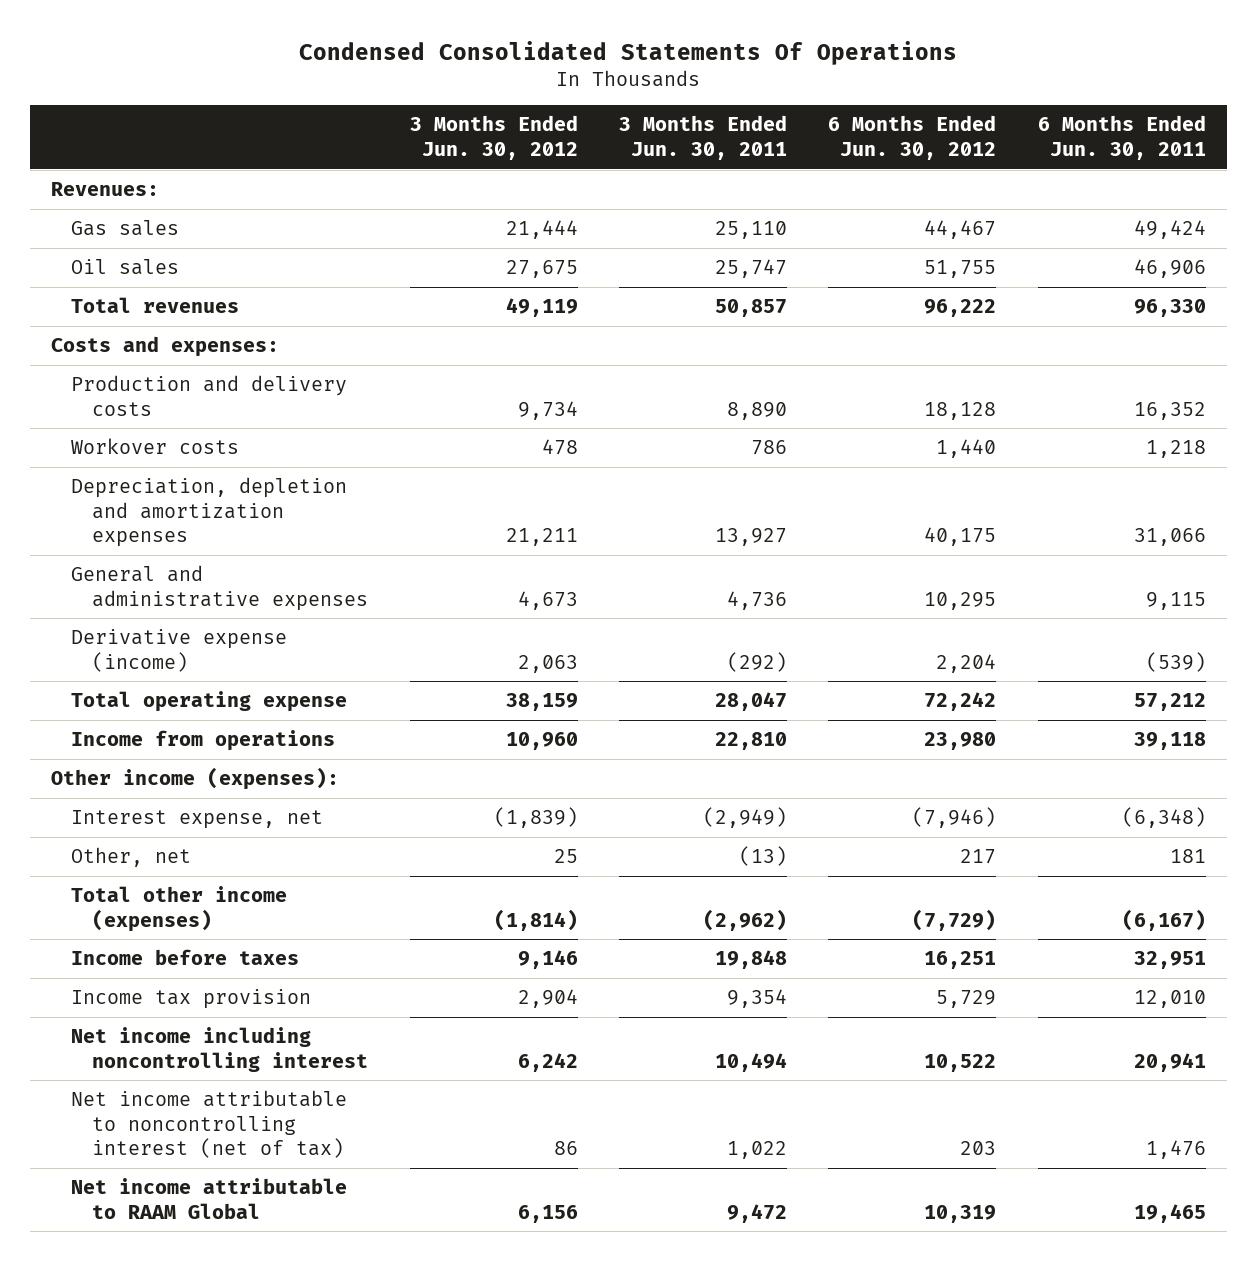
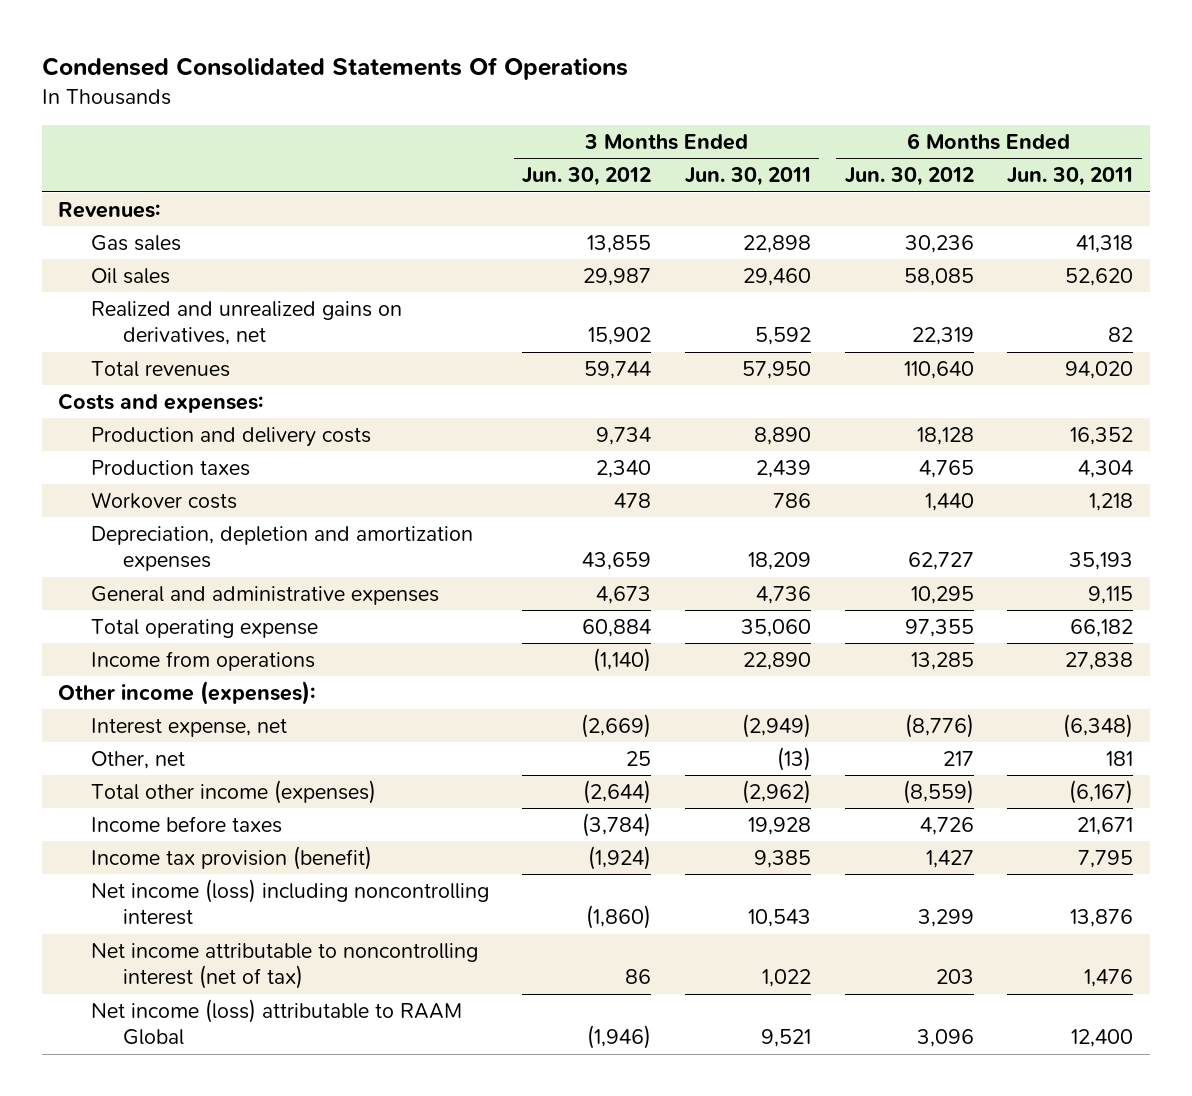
[505,220,578,240] 21,444 -> [587,234,652,253] 13,855
[714,221,787,240] 25,110 -> [743,234,812,253] 22,898
[924,220,997,240] 44,467 -> [904,234,974,253] 30,236
[1133,220,1206,240] 49,424 -> [1076,234,1134,253] 41,318
[505,260,578,279] 27,675 -> [583,267,652,286] 29,987
[714,259,787,279] 25,747 -> [743,267,812,286] 29,460
[924,260,997,279] 51,755 -> [903,267,974,286] 58,085
[1133,259,1206,279] 46,906 -> [1065,267,1134,286] 52,620
none -> [90,300,402,346] Realized and unrealized gains on derivatives, net
[505,298,578,318] 49,119 -> [584,360,652,379] 59,744
[714,299,787,318] 50,857 -> [742,360,812,379] 57,950
[924,299,997,318] 96,222 -> [903,360,974,379] 110,640
[1133,299,1206,318] 96,330 -> [1065,360,1134,379] 94,020
none -> [90,459,250,476] Production taxes
[505,528,578,547] 21,211 -> [582,552,652,571] 43,659
[714,528,787,547] 13,927 -> [748,552,812,571] 18,209
[924,527,997,547] 40,175 -> [907,552,974,571] 62,727
[1133,528,1206,547] 31,066 -> [1069,552,1134,571] 35,193
[71,629,288,672] Derivative expense (income) -> none
[505,693,578,712] 38,159 -> [582,618,652,637] 60,884
[714,692,787,712] 28,047 -> [741,618,812,637] 35,060
[924,692,997,712] 72,242 -> [904,618,974,637] 97,355
[1133,693,1206,712] 57,212 -> [1070,618,1134,637] 66,182
[505,732,578,751] 10,960 -> [593,647,652,672] (1,140)
[714,732,787,751] 22,810 -> [743,651,812,670] 22,890
[924,732,997,751] 23,980 -> [910,651,974,670] 13,285
[1133,732,1206,751] 39,118 -> [1065,651,1134,670] 27,838
[493,807,578,829] (1,839) -> [581,713,652,738] (2,669)
[912,807,997,829] (7,946) -> [904,713,974,738] (8,776)
[493,908,578,931] (1,814) -> [583,779,652,804] (2,644)
[912,908,997,931] (7,729) -> [902,779,974,804] (8,559)
[517,950,578,970] 9,146 -> [582,812,652,837] (3,784)
[714,950,787,970] 19,848 -> [748,816,812,835] 19,928
[924,951,997,970] 16,251 -> [919,816,974,835] 4,726
[1133,951,1206,970] 32,951 -> [1077,816,1134,835] 21,671
[71,989,312,1010] Income tax provision -> [90,845,372,870] Income tax provision (benefit)
[517,989,578,1009] 2,904 -> [588,845,652,870] (1,924)
[726,989,787,1009] 9,354 -> [754,849,812,868] 9,385
[936,990,997,1009] 5,729 -> [925,849,974,868] 1,427
[1133,990,1206,1009] 12,010 -> [1078,849,1134,868] 7,795
[71,1027,369,1072] Net income including noncontrolling interest -> [90,878,489,926] Net income (loss) including noncontrolling interest
[517,1052,578,1072] 6,242 -> [586,905,652,930] (1,860)
[714,1052,787,1072] 10,494 -> [748,909,812,928] 10,543
[924,1053,997,1072] 10,522 -> [917,909,974,928] 3,299
[1133,1052,1206,1072] 20,941 -> [1070,909,1134,928] 13,876
[71,1178,348,1219] Net income attributable to RAAM Global -> [90,998,462,1046] Net income (loss) attributable to RAAM Global
[517,1204,578,1223] 6,156 -> [587,1025,652,1050] (1,946)
[726,1203,787,1223] 9,472 -> [761,1029,812,1048] 9,521
[924,1204,997,1223] 10,319 -> [916,1029,974,1048] 3,096
[1133,1203,1206,1223] 19,465 -> [1071,1029,1134,1048] 12,400

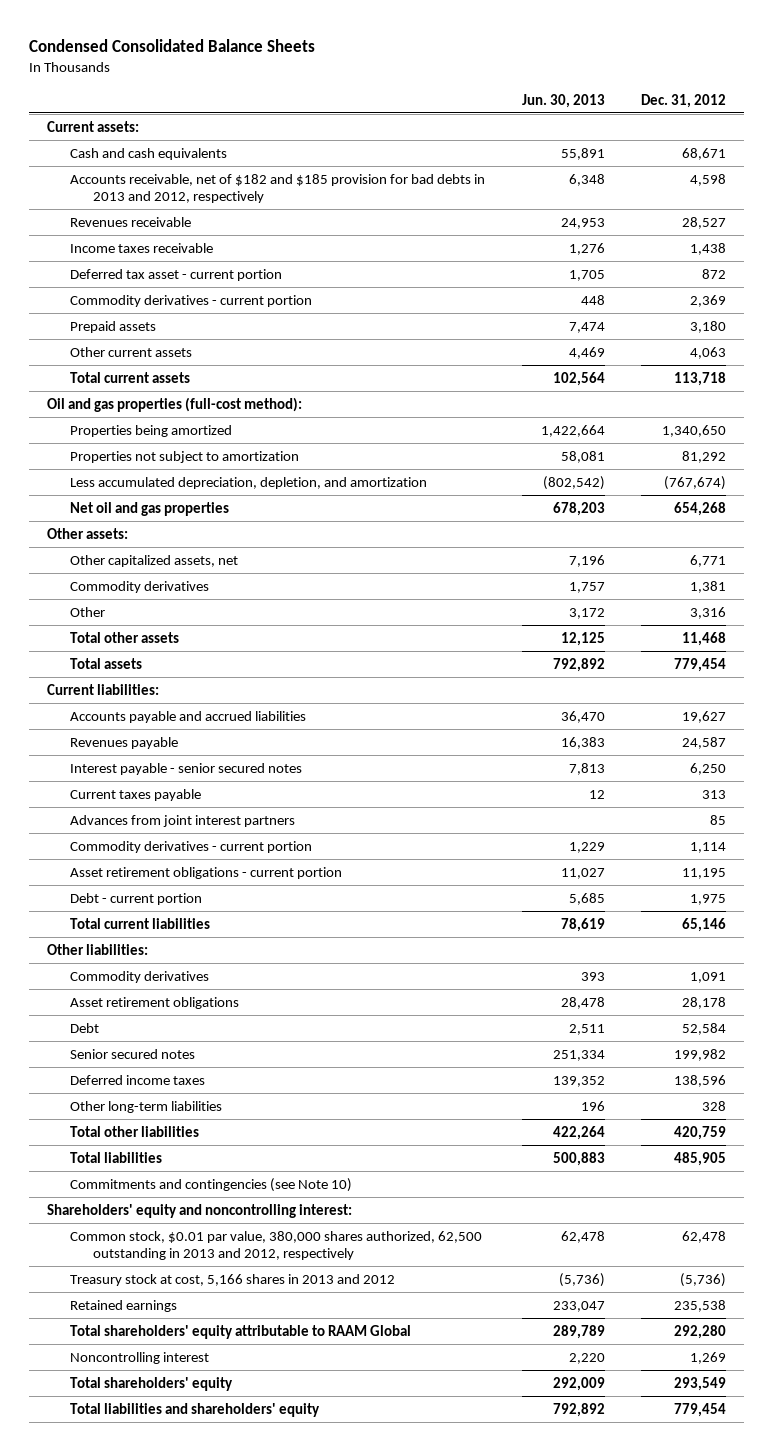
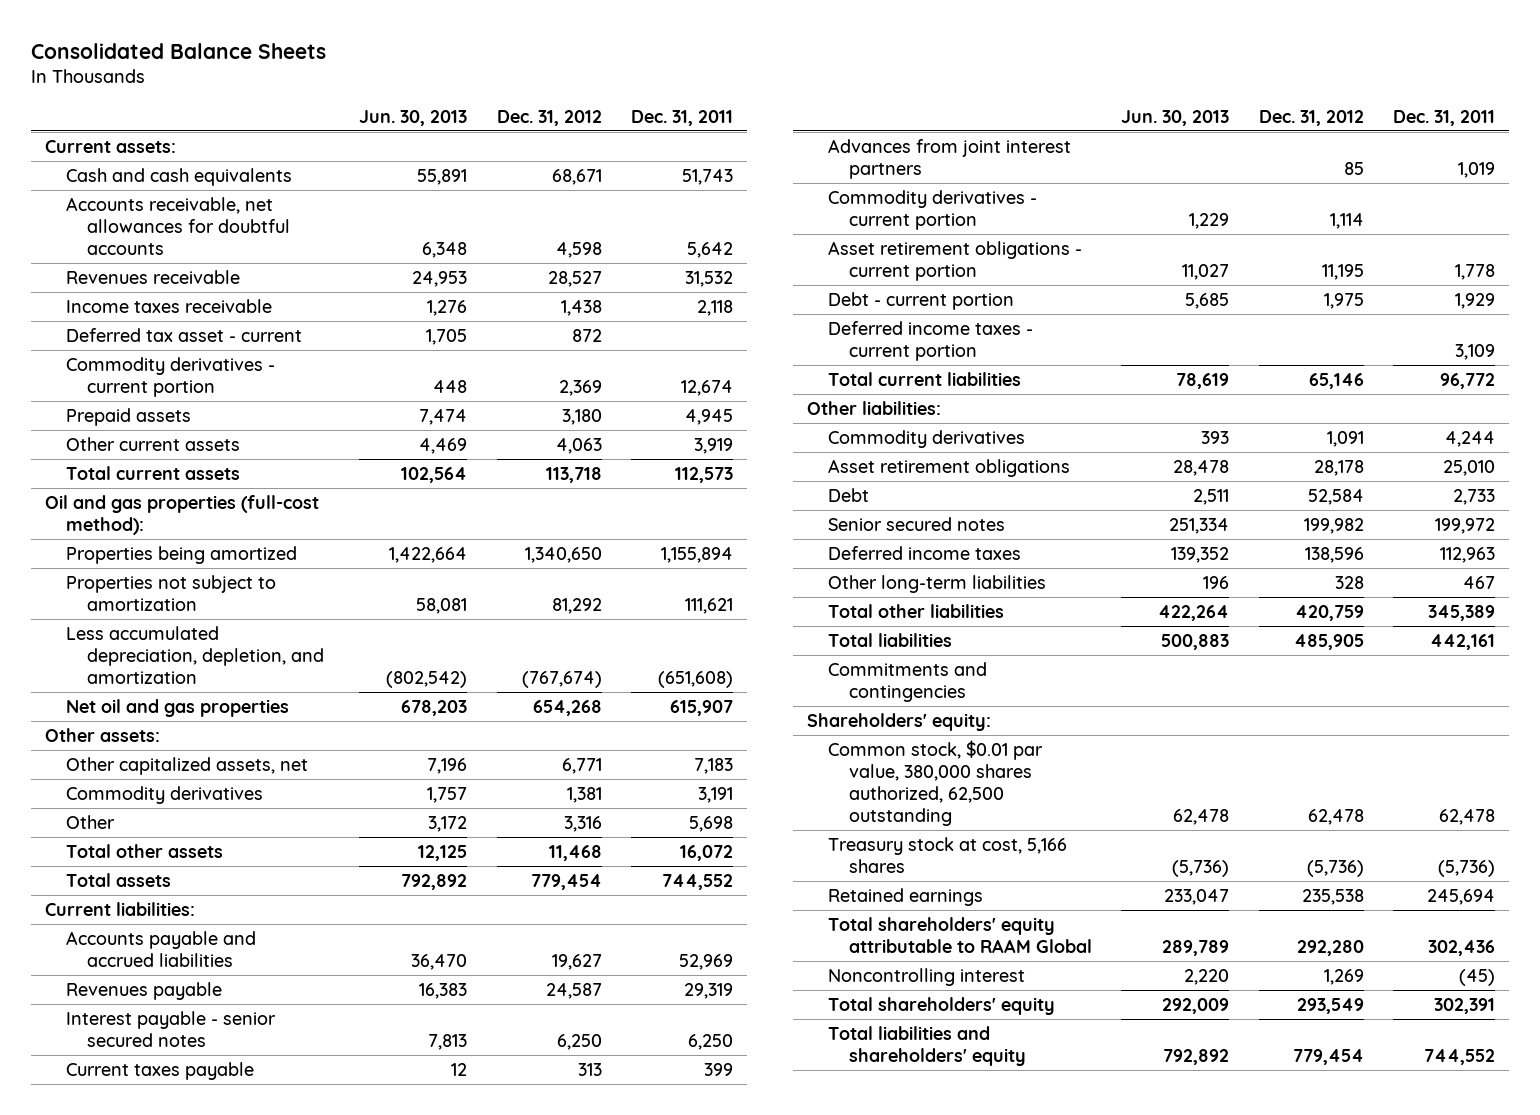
[29,39,316,53] Condensed Consolidated Balance Sheets -> [30,42,326,59] Consolidated Balance Sheets
none -> [630,109,733,126] Dec. 31, 2011
[69,173,485,204] Accounts receivable, net of $182 and $185 provision for bad debts in 2013 and 2012, respectively -> [66,197,291,255] Accounts receivable, net allowances for doubtful accounts
[69,268,282,281] Deferred tax asset - current portion -> [66,328,303,343] Deferred tax asset - current
none -> [828,321,1034,361] Deferred income taxes - current portion
[69,1177,352,1192] Commitments and contingencies (see Note 10) -> [828,662,988,702] Commitments and contingencies
[47,1203,353,1218] Shareholders' equity and noncontrolling interest: -> [807,713,992,732] Shareholders' equity:
[69,1230,482,1261] Common stock, $0.01 par value, 380,000 shares authorized, 62,500 outstanding in 2013 and 2012, respectively -> [828,740,1044,826] Common stock, $0.01 par value, 380,000 shares authorized, 62,500 outstanding
[69,1273,395,1286] Treasury stock at cost, 5,166 shares in 2013 and 2012 -> [828,837,1068,873] Treasury stock at cost, 5,166 shares

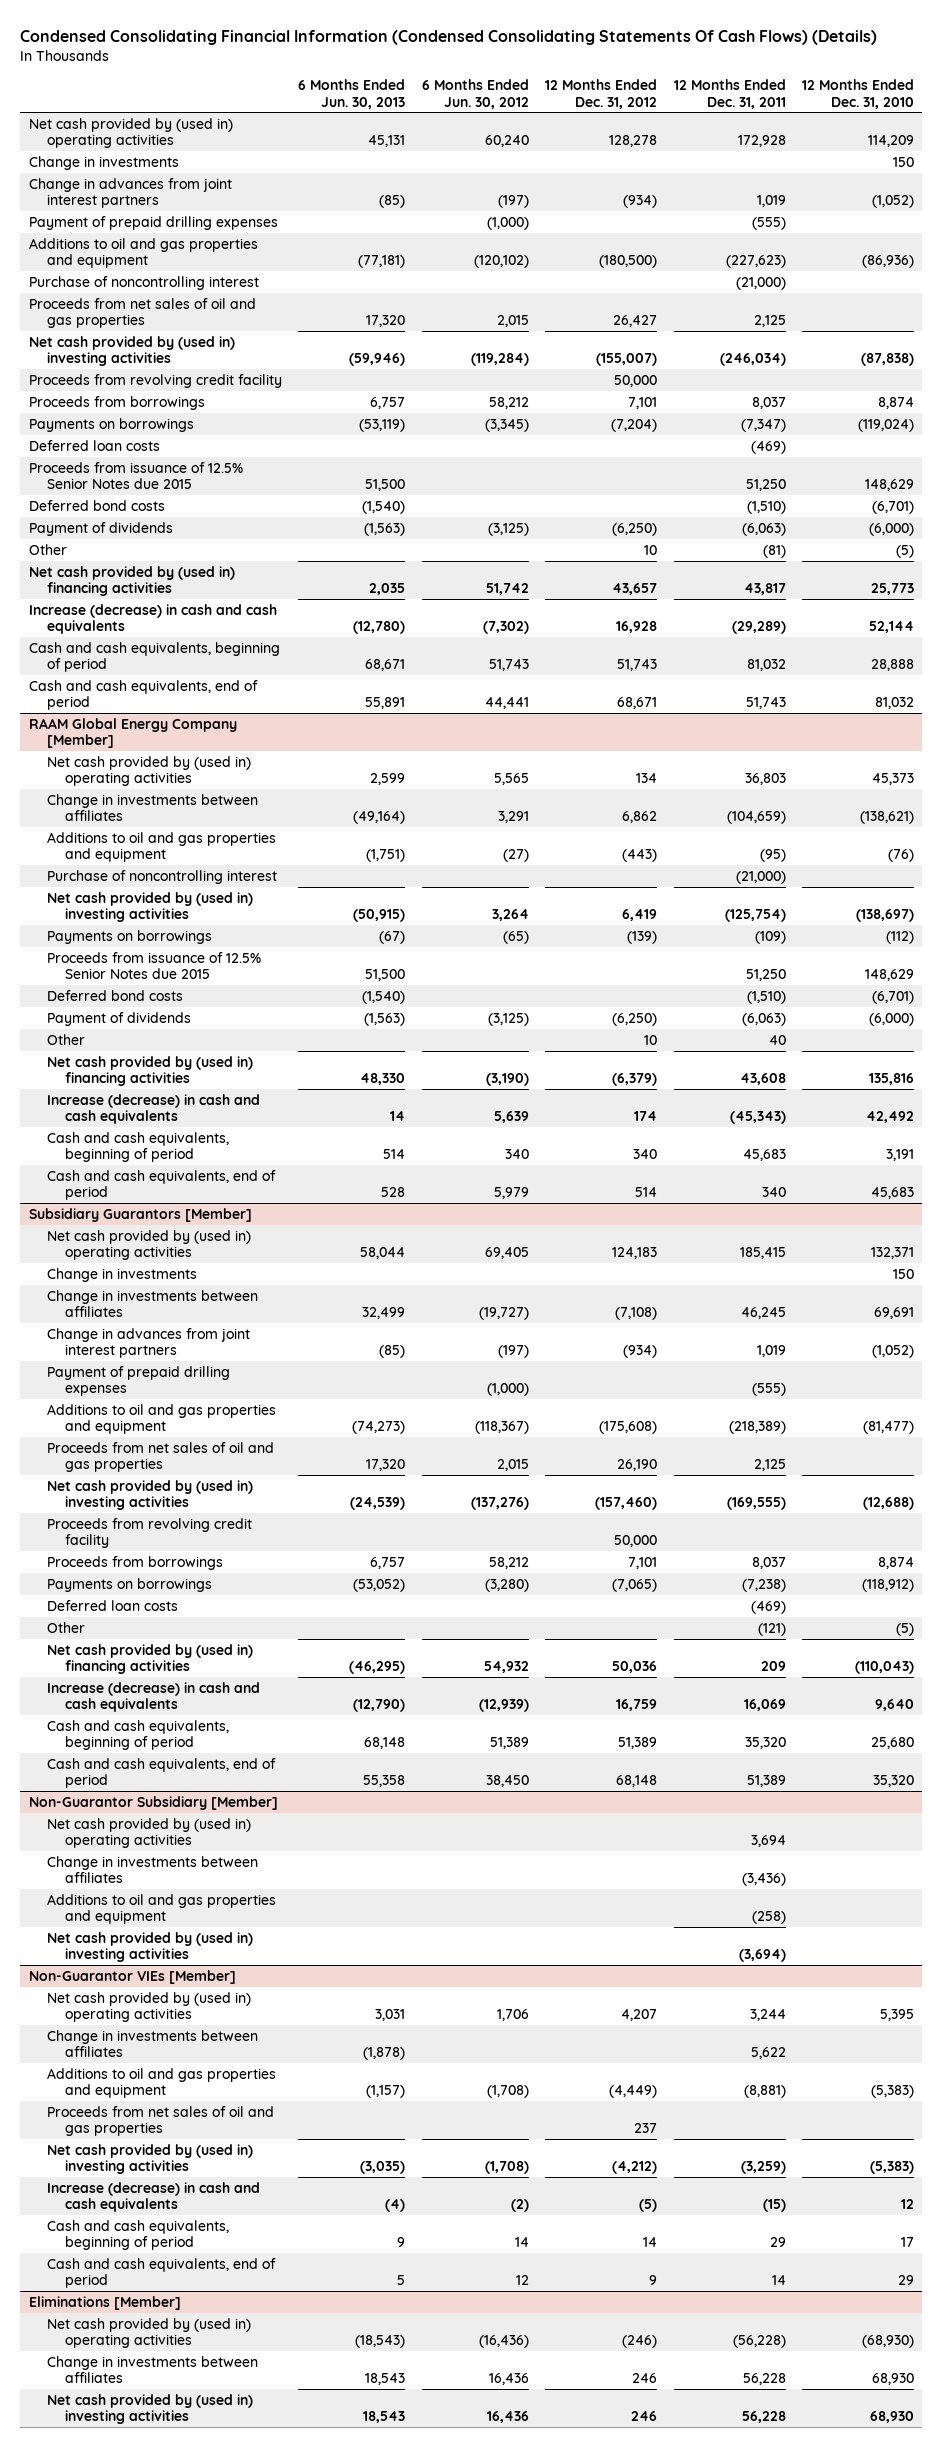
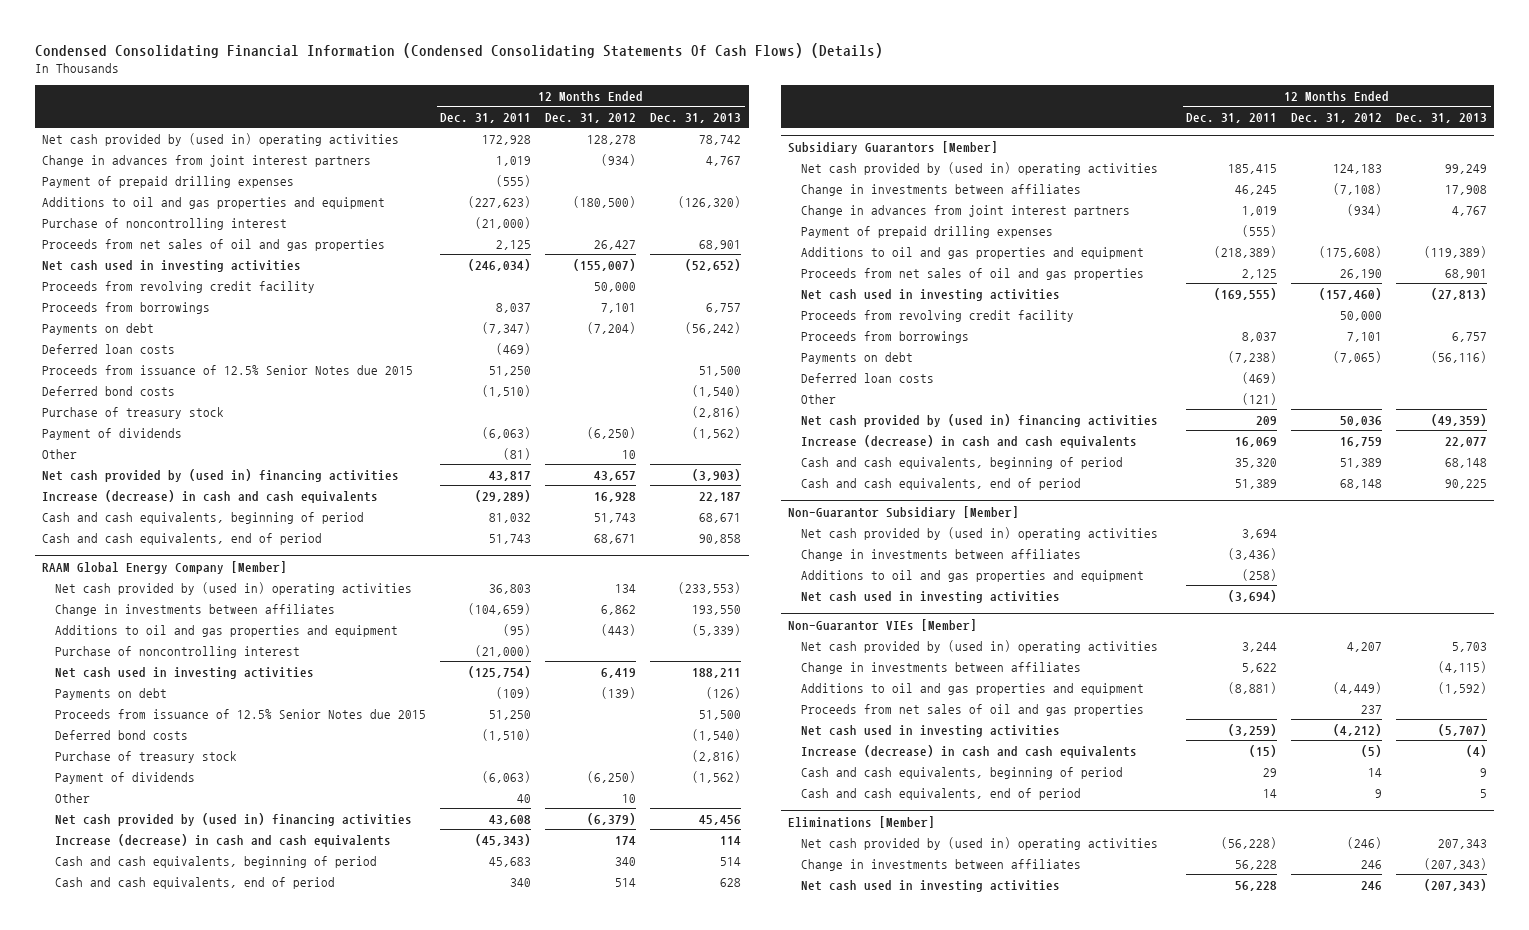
[298,79,406,109] 6 Months Ended Jun. 30, 2013 -> none
[421,79,529,109] 6 Months Ended Jun. 30, 2012 -> none
[802,79,915,109] 12 Months Ended Dec. 31, 2010 -> none
none -> [650,112,742,123] Dec. 31, 2013
[28,155,179,170] Change in investments -> none
[28,335,235,367] Net cash provided by (used in) investing activities -> [41,259,301,272] Net cash used in investing activities
[28,417,194,432] Payments on borrowings -> [41,322,154,335] Payments on debt
none -> [41,406,224,419] Purchase of treasury stock
[46,891,253,923] Net cash provided by (used in) investing activities -> [55,666,315,679] Net cash used in investing activities
[46,929,212,944] Payments on borrowings -> [55,687,168,700] Payments on debt
none -> [55,750,238,763] Purchase of treasury stock
[46,1267,197,1282] Change in investments -> none
[46,1479,253,1511] Net cash provided by (used in) investing activities -> [801,288,1061,301] Net cash used in investing activities
[46,1577,212,1592] Payments on borrowings -> [801,351,914,364] Payments on debt
[46,1931,253,1963] Net cash provided by (used in) investing activities -> [801,590,1061,603] Net cash used in investing activities
[46,2143,253,2175] Net cash provided by (used in) investing activities -> [801,724,1061,737] Net cash used in investing activities
[46,2393,253,2425] Net cash provided by (used in) investing activities -> [801,879,1061,892] Net cash used in investing activities

